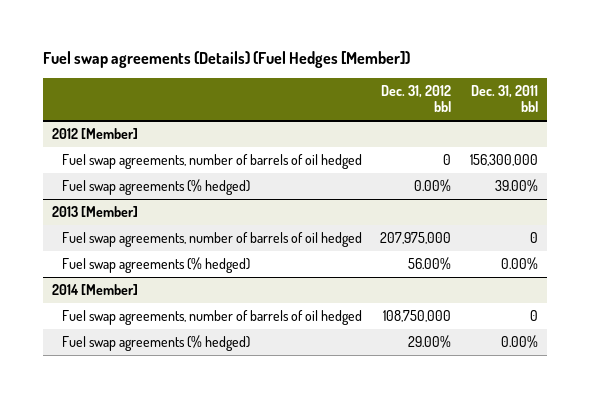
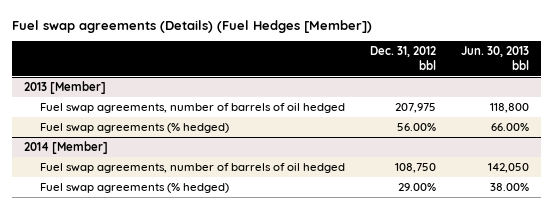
[470,85,538,113] Dec. 31, 2011 bbl -> none
none -> [460,46,529,70] Jun. 30, 2013 bbl
[51,127,138,139] 2012 [Member] -> none
[62,153,363,169] Fuel swap agreements, number of barrels of oil hedged -> none
[62,178,251,195] Fuel swap agreements (% hedged) -> none
[380,231,452,244] 207,975,000 -> [395,103,437,114] 207,975
[383,309,452,322] 108,750,000 -> [395,163,437,174] 108,750

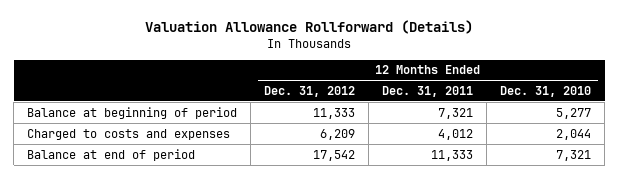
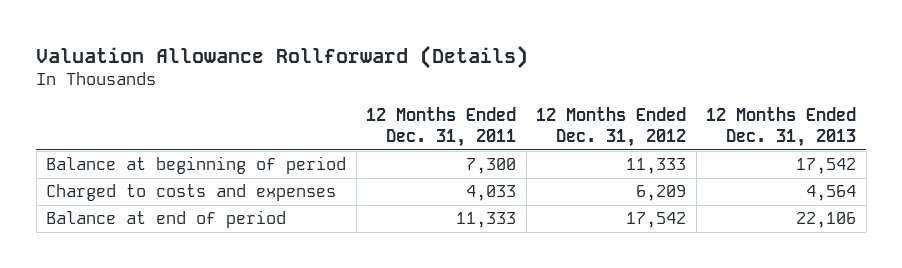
[500,85,592,97] Dec. 31, 2010 -> none
none -> [706,107,857,148] 12 Months Ended Dec. 31, 2013
[438,107,474,119] 7,321 -> [466,158,517,175] 7,300
[438,128,474,140] 4,012 -> [466,185,517,202] 4,033

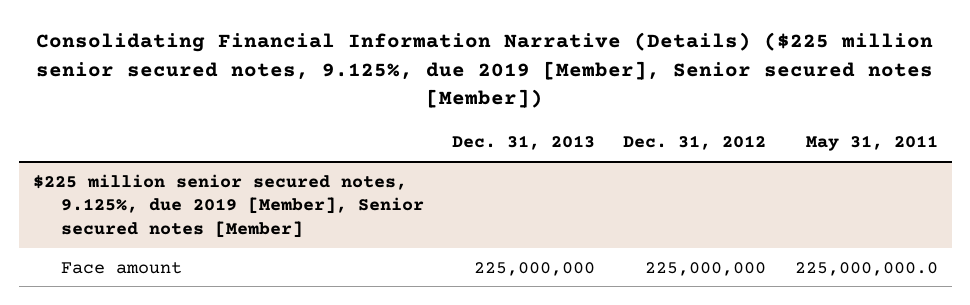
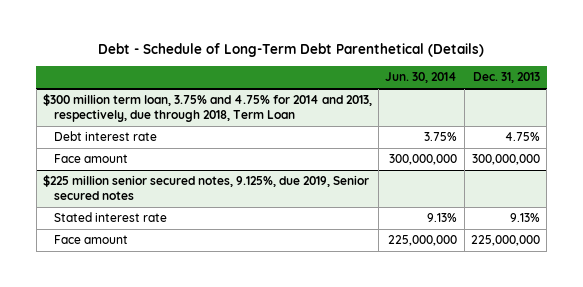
[36,32,934,109] Consolidating Financial Information Narrative (Details) ($225 million senior secured notes, 9.125%, due 2019 [Member], Senior secured notes [Member]) -> [98,43,485,58] Debt - Schedule of Long-Term Debt Parenthetical (Details)
[623,135,767,151] Dec. 31, 2012 -> none
[805,135,938,152] May 31, 2011 -> none
none -> [385,72,458,84] Jun. 30, 2014
none -> [42,94,372,123] $300 million term loan, 3.75% and 4.75% for 2014 and 2013, respectively, due through 2018, Term Loan
none -> [53,131,157,142] Debt interest rate
none -> [53,154,128,164] Face amount
[32,173,424,239] $225 million senior secured notes, 9.125%, due 2019 [Member], Senior secured notes [Member] -> [42,175,369,201] $225 million senior secured notes, 9.125%, due 2019, Senior secured notes
none -> [53,212,167,223] Stated interest rate

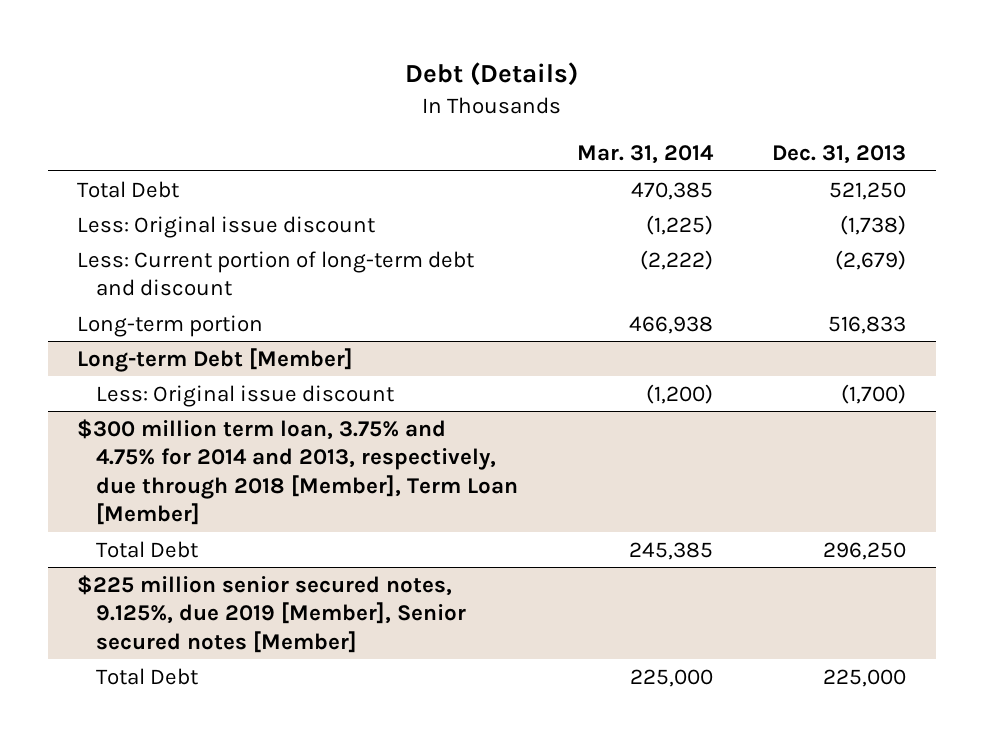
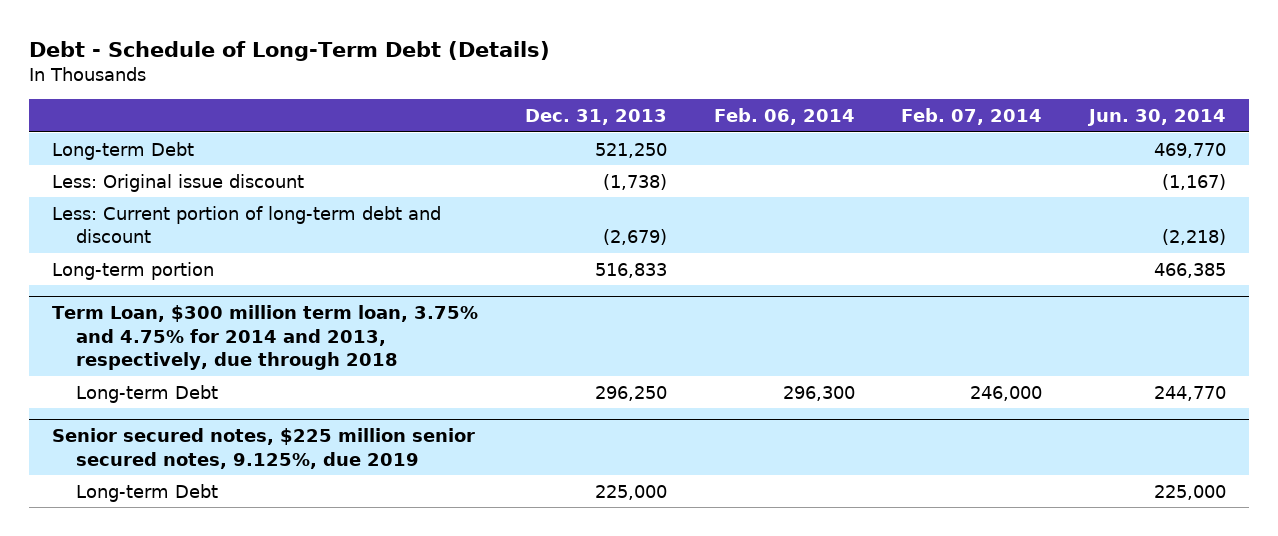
[404,62,578,87] Debt (Details) -> [29,41,551,62] Debt - Schedule of Long-Term Debt (Details)
[577,145,715,165] Mar. 31, 2014 -> none
none -> [713,108,855,126] Feb. 06, 2014
none -> [901,108,1043,126] Feb. 07, 2014
none -> [1086,109,1226,127] Jun. 30, 2014
[77,180,180,198] Total Debt -> [52,141,195,160] Long-term Debt
[77,347,354,372] Long-term Debt [Member] -> none
[96,384,395,407] Less: Original issue discount -> none
[77,418,519,526] $300 million term loan, 3.75% and 4.75% for 2014 and 2013, respectively, due through 2018 [Member], Term Loan [Member] -> [52,305,479,370] Term Loan, $300 million term loan, 3.75% and 4.75% for 2014 and 2013, respectively, due through 2018
[96,540,199,558] Total Debt -> [76,384,219,403] Long-term Debt
[77,574,467,653] $225 million senior secured notes, 9.125%, due 2019 [Member], Senior secured notes [Member] -> [52,428,476,469] Senior secured notes, $225 million senior secured notes, 9.125%, due 2019
[96,667,199,685] Total Debt -> [76,483,219,502] Long-term Debt

